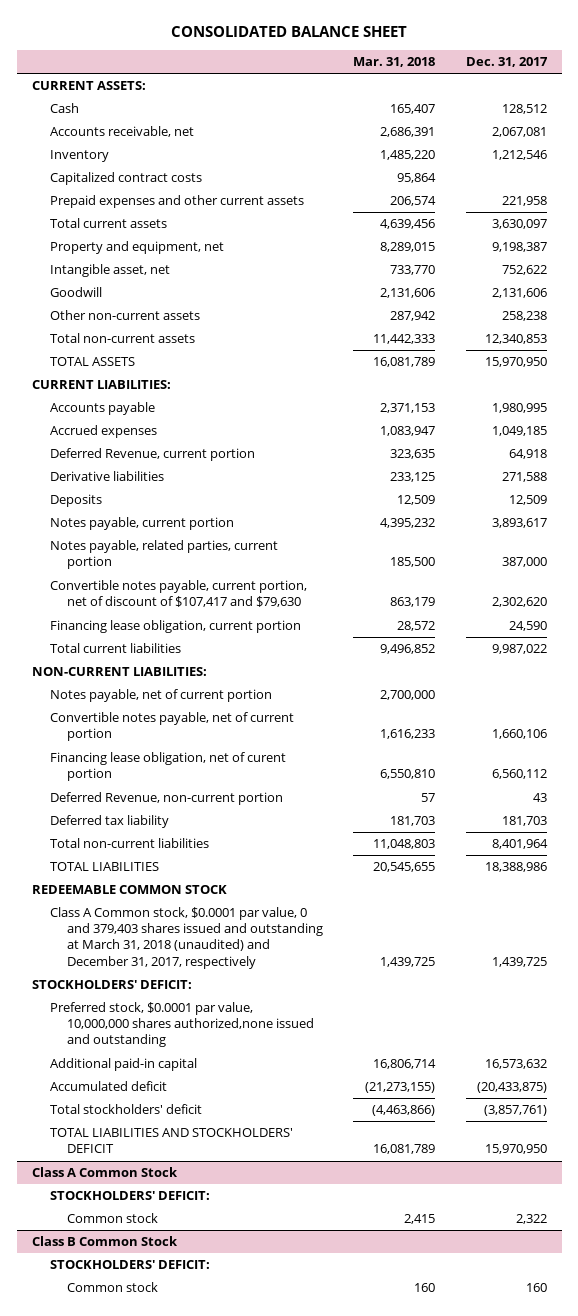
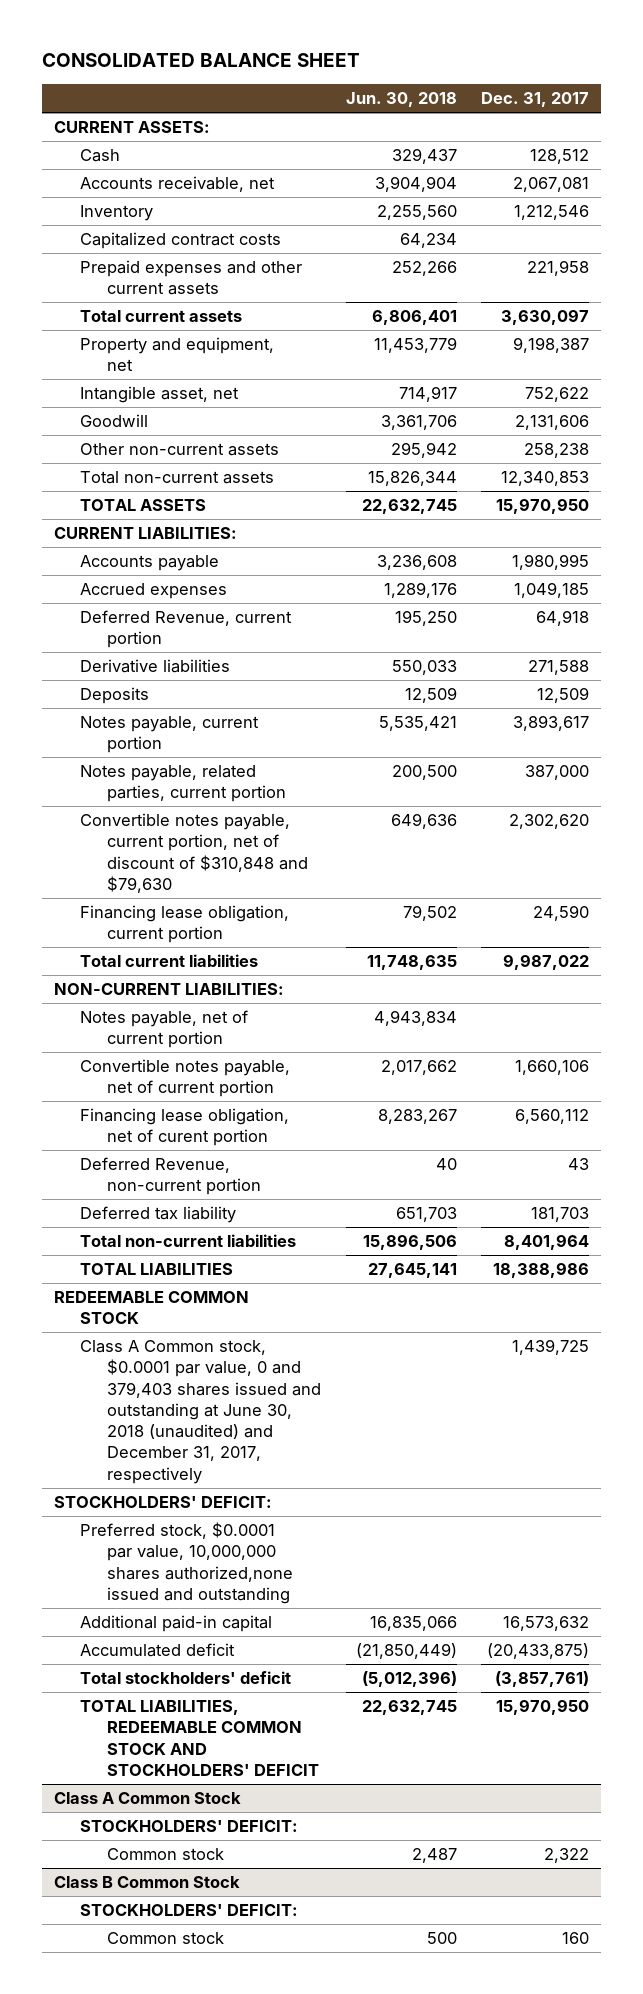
[353,57,436,68] Mar. 31, 2018 -> none
none -> [345,92,457,108] Jun. 30, 2018
[49,580,307,608] Convertible notes payable, current portion, net of discount of $107,417 and $79,630 -> [80,813,309,893] Convertible notes payable, current portion, net of discount of $310,848 and $79,630
[49,907,324,969] Class A Common stock, $0.0001 par value, 0 and 379,403 shares issued and outstanding at March 31, 2018 (unaudited) and December 31, 2017, respectively -> [80,1340,322,1484] Class A Common stock, $0.0001 par value, 0 and 379,403 shares issued and outstanding at June 30, 2018 (unaudited) and December 31, 2017, respectively
[49,1128,293,1154] TOTAL LIABILITIES AND STOCKHOLDERS' DEFICIT -> [80,1700,320,1776] TOTAL LIABILITIES, REDEEMABLE COMMON STOCK AND STOCKHOLDERS' DEFICIT

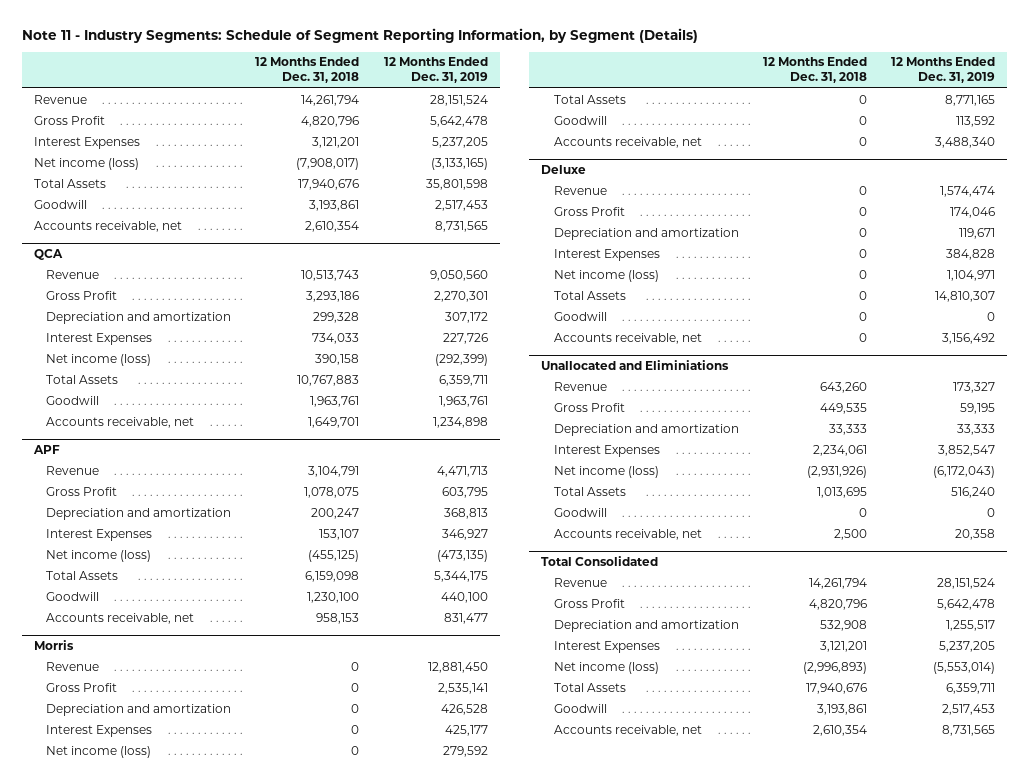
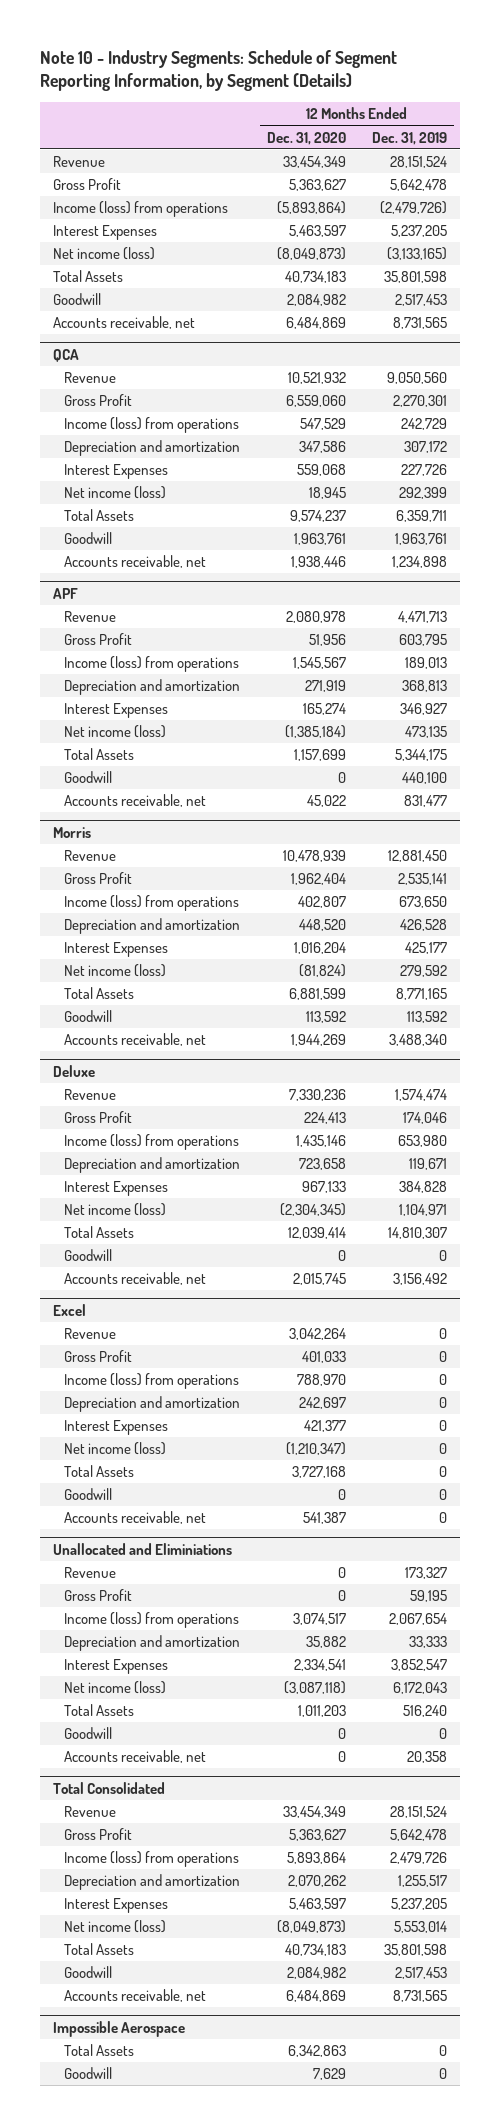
[21,27,698,43] Note 11 - Industry Segments: Schedule of Segment Reporting Information, by Segment (Details) -> [40,49,398,92] Note 10 - Industry Segments: Schedule of Segment Reporting Information, by Segment (Details)
[255,57,360,84] 12 Months Ended Dec. 31, 2018 -> none
none -> [266,131,346,145] Dec. 31, 2020
none -> [53,201,229,218] Income (loss) from operations
none -> [64,417,240,434] Income (loss) from operations
[434,353,488,366] (292,399) -> [399,487,448,500] 292,399
none -> [64,656,240,673] Income (loss) from operations
[436,549,488,562] (473,135) -> [405,726,448,739] 473,135
none -> [64,895,240,912] Income (loss) from operations
none -> [64,1134,240,1151] Income (loss) from operations
none -> [53,1303,87,1316] Excel
none -> [64,1328,117,1340] Revenue
none -> [64,1350,133,1363] Gross Profit
none -> [64,1373,240,1390] Income (loss) from operations
none -> [64,1396,241,1413] Depreciation and amortization
none -> [64,1420,169,1436] Interest Expenses
none -> [64,1442,167,1456] Net income (loss)
none -> [64,1465,135,1478] Total Assets
none -> [64,1488,113,1501] Goodwill
none -> [64,1511,207,1525] Accounts receivable, net
none -> [64,1612,240,1629] Income (loss) from operations
[933,465,996,478] (6,172,043) -> [393,1682,448,1695] 6,172,043
none -> [64,1851,240,1868] Income (loss) from operations
[933,661,996,674] (5,553,014) -> [394,1921,448,1934] 5,553,014
[946,682,996,694] 6,359,711 -> [384,1944,448,1957] 35,801,598
none -> [53,2020,186,2037] Impossible Aerospace
none -> [64,2044,135,2057] Total Assets
none -> [64,2067,113,2080] Goodwill

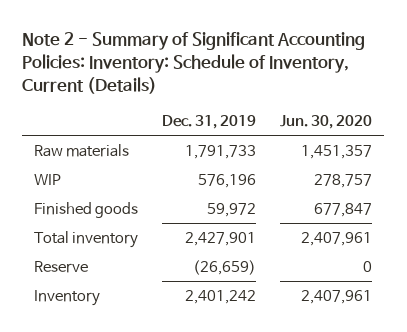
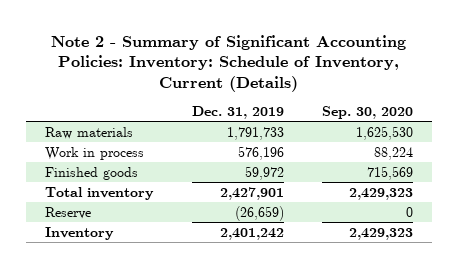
[280,114,373,129] Jun. 30, 2020 -> none
none -> [322,105,414,119] Sep. 30, 2020
[34,173,62,185] WIP -> [45,146,145,160] Work in process

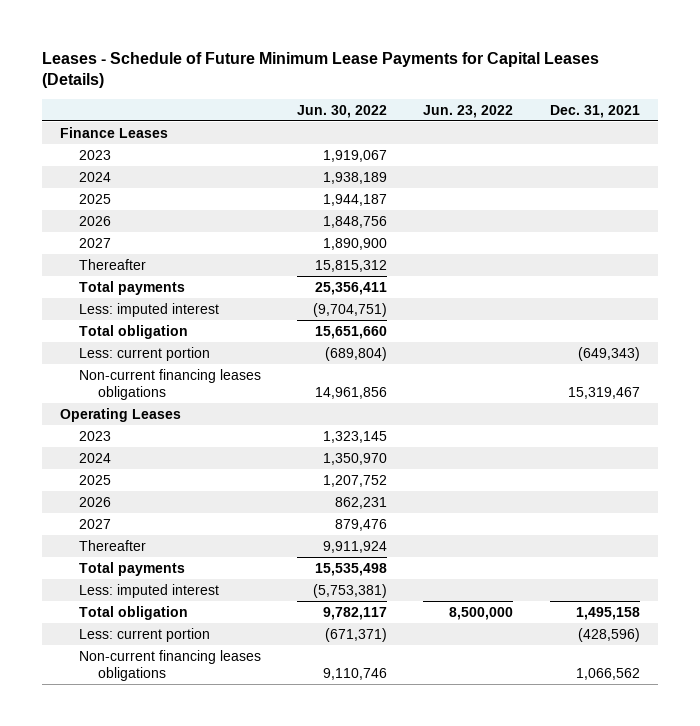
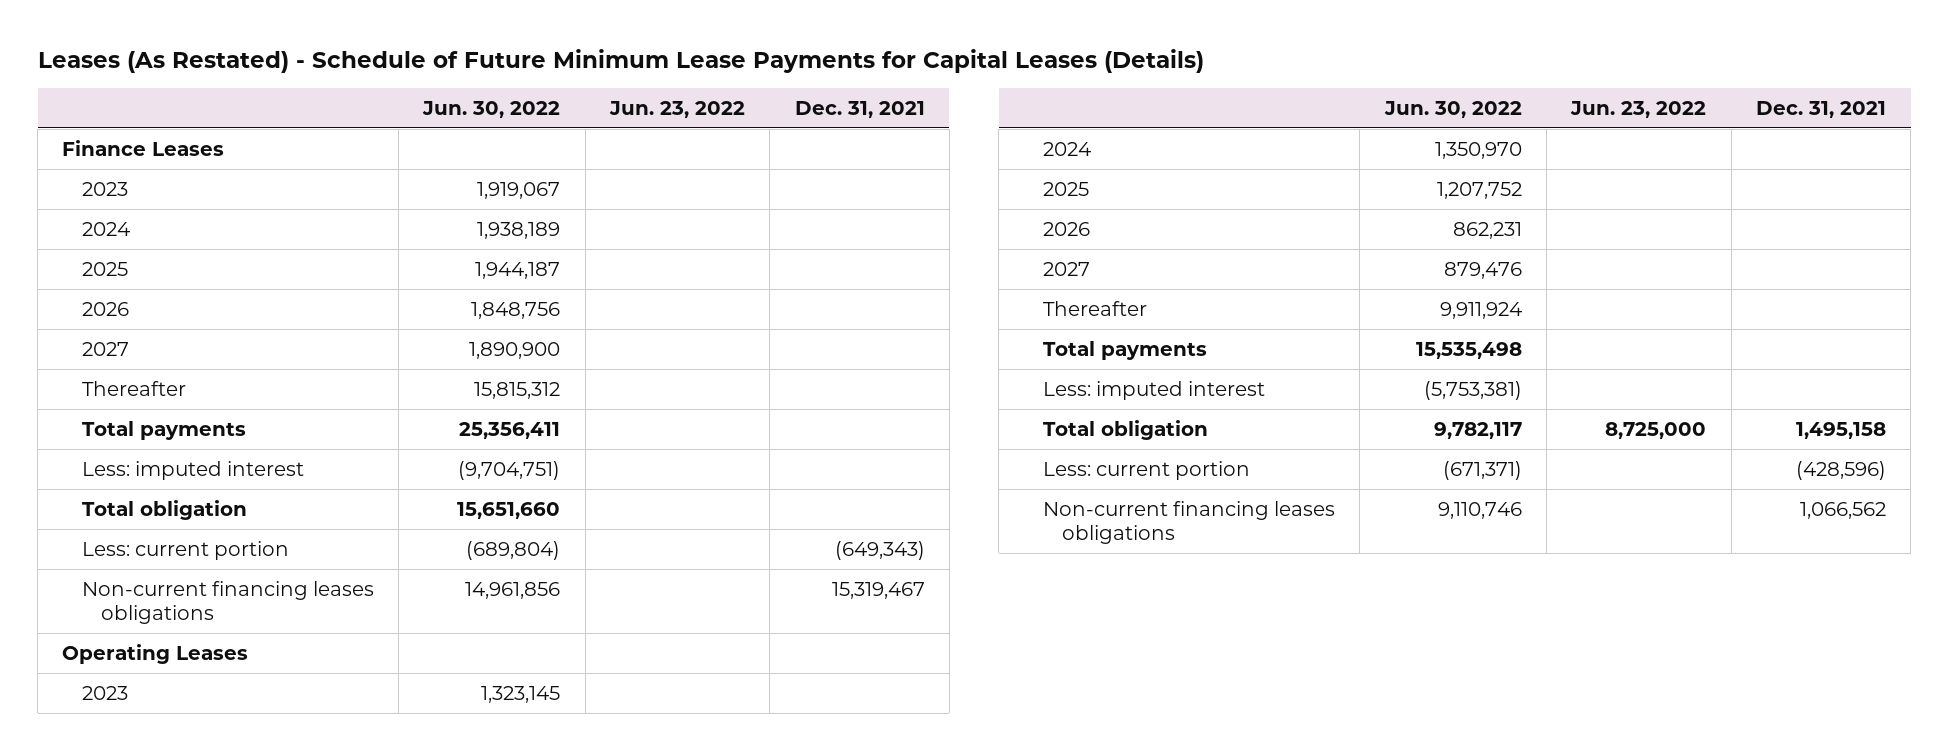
[41,51,599,89] Leases - Schedule of Future Minimum Lease Payments for Capital Leases (Details) -> [37,49,1204,74] Leases (As Restated) - Schedule of Future Minimum Lease Payments for Capital Leases (Details)
[449,606,514,620] 8,500,000 -> [1605,421,1707,439] 8,725,000

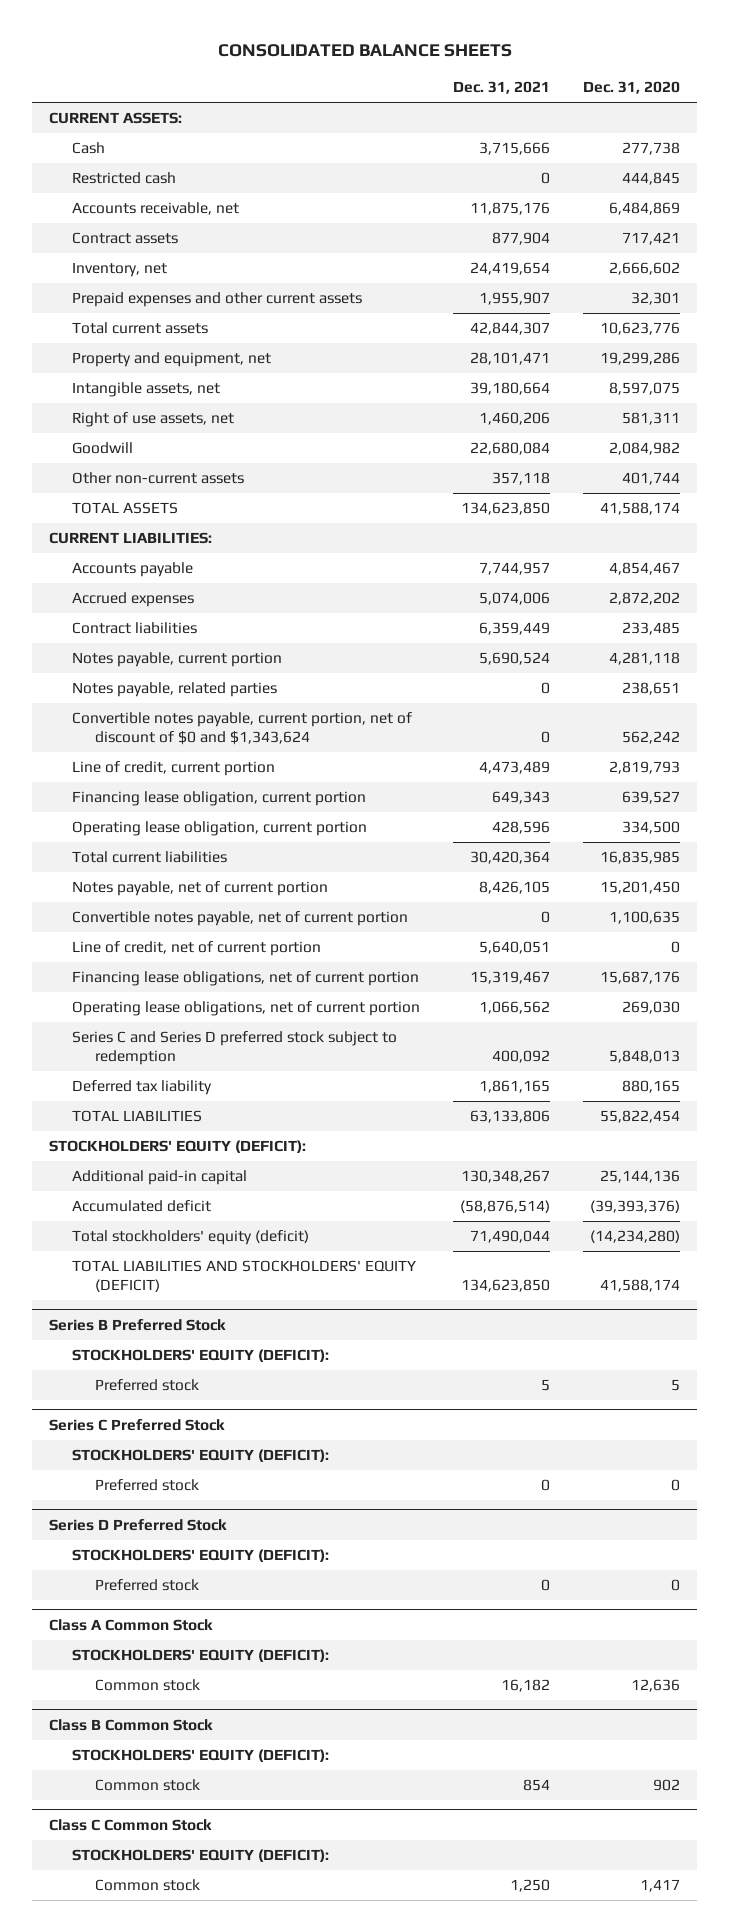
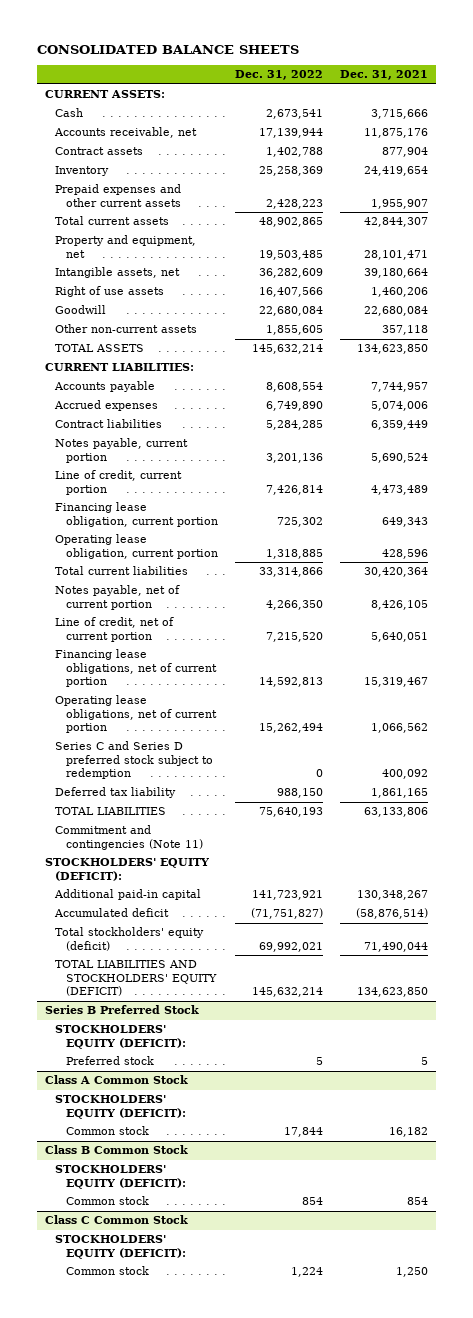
[583,81,681,95] Dec. 31, 2020 -> none
none -> [234,70,323,81] Dec. 31, 2022
[71,172,176,185] Restricted cash -> none
[71,262,167,278] Inventory, net -> [55,166,110,177] Inventory
[71,412,234,428] Right of use assets, net -> [55,286,165,298] Right of use assets
[71,682,277,698] Notes payable, related parties -> none
[71,712,412,746] Convertible notes payable, current portion, net of discount of $0 and $1,343,624 -> none
[71,911,408,927] Convertible notes payable, net of current portion -> none
none -> [55,825,203,850] Commitment and contingencies (Note 11)
[48,1418,225,1431] Series C Preferred Stock -> none
[71,1449,329,1463] STOCKHOLDERS' EQUITY (DEFICIT): -> none
[94,1479,199,1492] Preferred stock -> none
[48,1518,227,1531] Series D Preferred Stock -> none
[71,1549,329,1563] STOCKHOLDERS' EQUITY (DEFICIT): -> none
[94,1579,199,1592] Preferred stock -> none

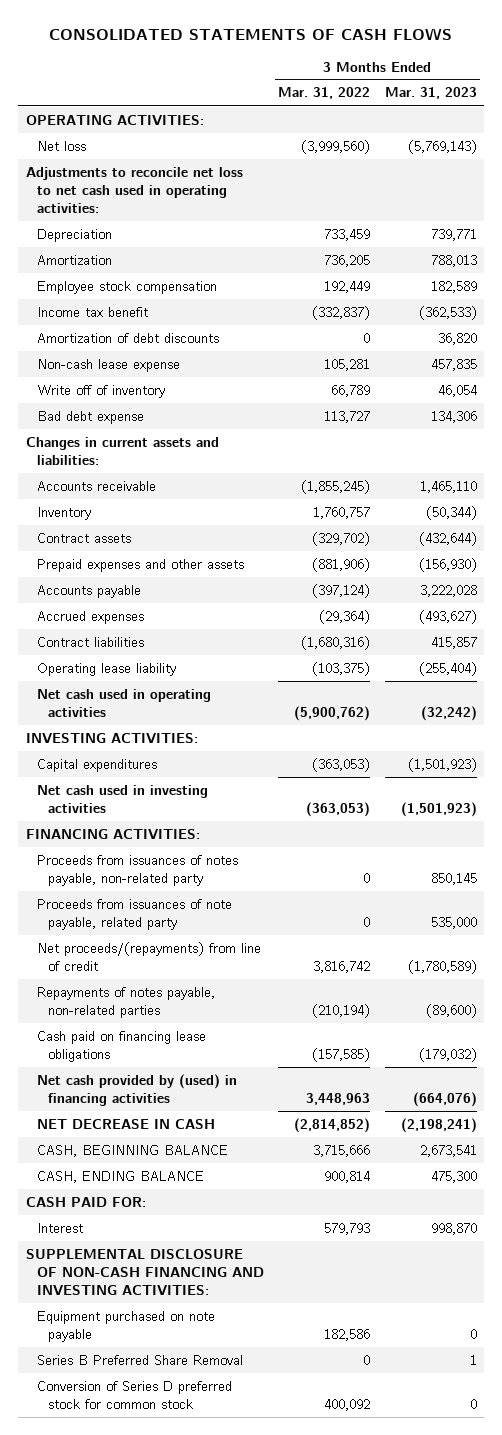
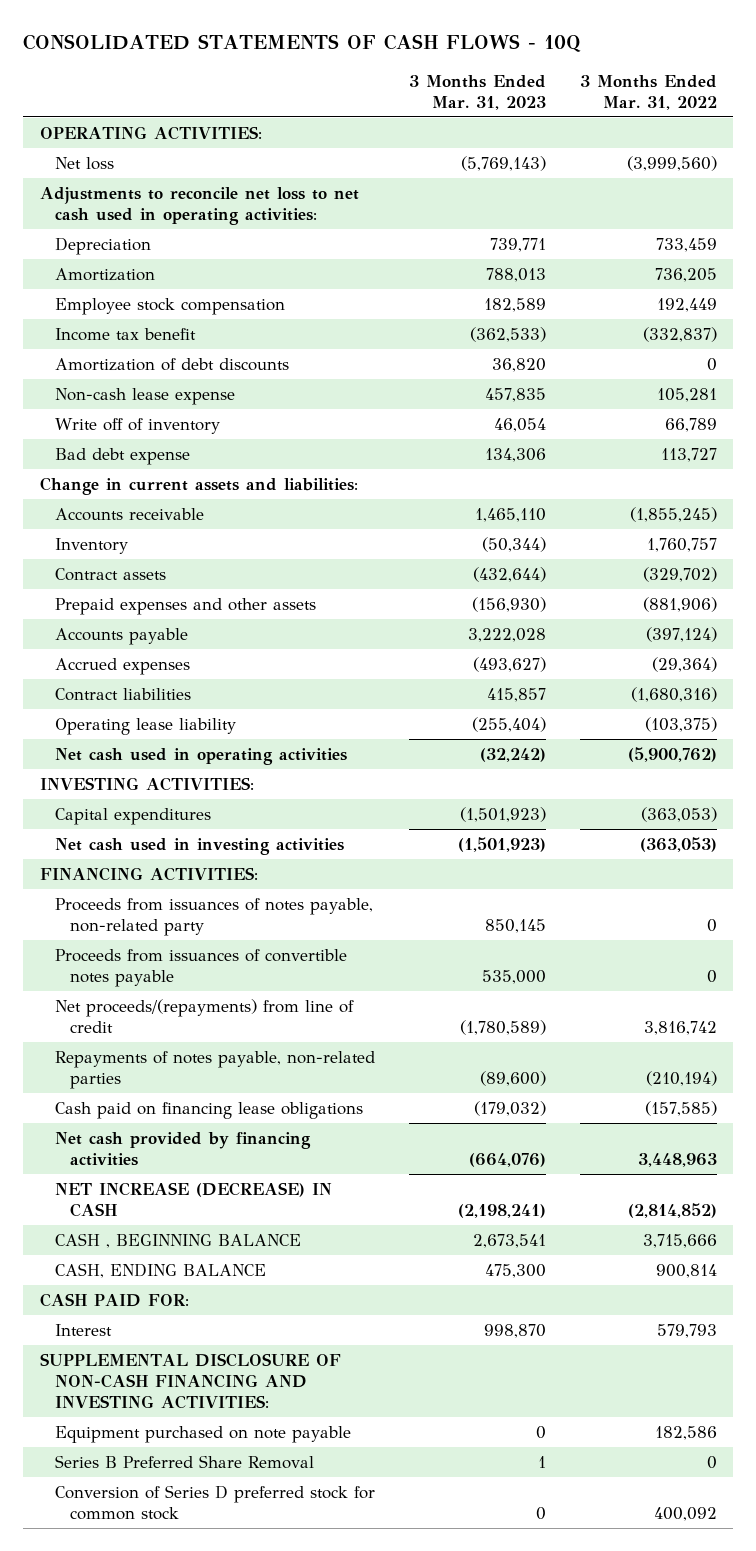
[49,28,453,41] CONSOLIDATED STATEMENTS OF CASH FLOWS -> [22,33,581,52] CONSOLIDATED STATEMENTS OF CASH FLOWS - 10Q
[25,436,219,465] Changes in current assets and liabilities: -> [39,476,358,495] Change in current assets and liabilities:
[36,898,232,930] Proceeds from issuances of note payable, related party -> [54,948,347,987] Proceeds from issuances of convertible notes payable
[36,1073,237,1106] Net cash provided by (used) in financing activities -> [54,1131,311,1166] Net cash provided by financing activities
[36,1118,215,1129] NET DECREASE IN CASH -> [54,1181,332,1217] NET INCREASE (DECREASE) IN CASH
[36,1144,228,1157] CASH, BEGINNING BALANCE -> [54,1232,301,1248] CASH , BEGINNING BALANCE

